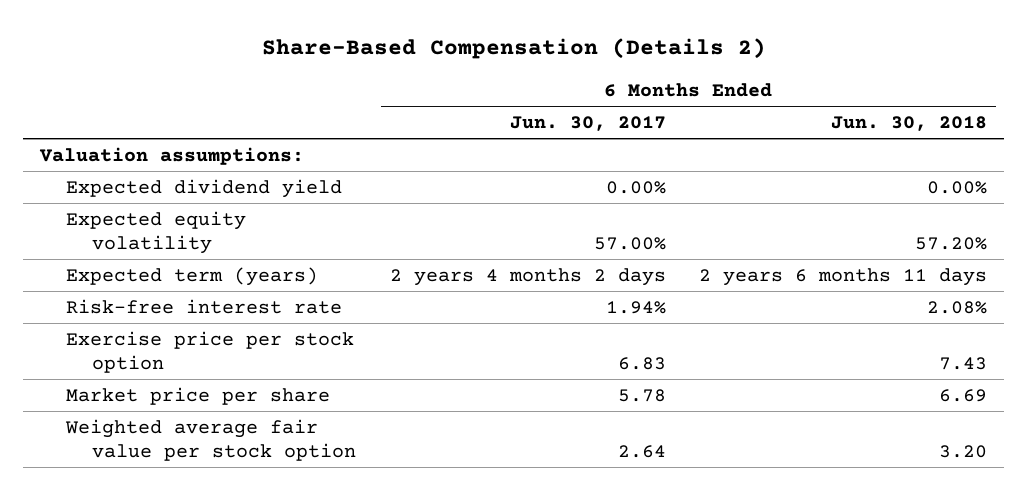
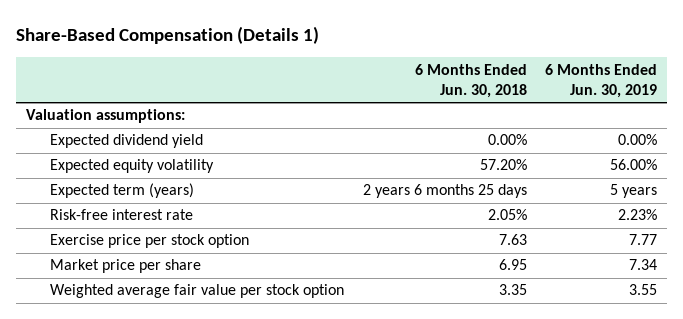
[261,38,766,60] Share-Based Compensation (Details 2) -> [16,26,320,45] Share-Based Compensation (Details 1)
[509,116,666,132] Jun. 30, 2017 -> none
none -> [545,63,658,99] 6 Months Ended Jun. 30, 2019
[699,267,988,286] 2 years 6 months 11 days -> [362,184,527,199] 2 years 6 months 25 days
[927,300,988,314] 2.08% -> [487,209,527,221] 2.05%
[939,357,988,371] 7.43 -> [498,234,527,246] 7.63
[939,388,988,402] 6.69 -> [498,259,527,271] 6.95
[939,445,988,459] 3.20 -> [498,284,527,296] 3.35

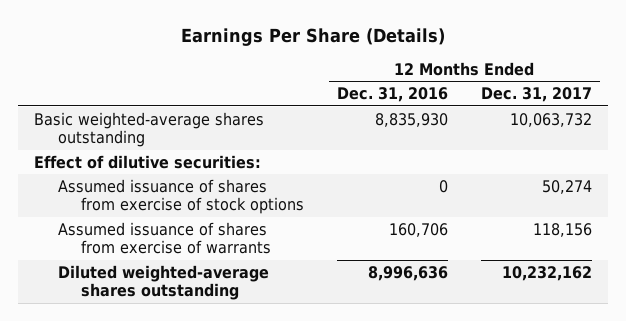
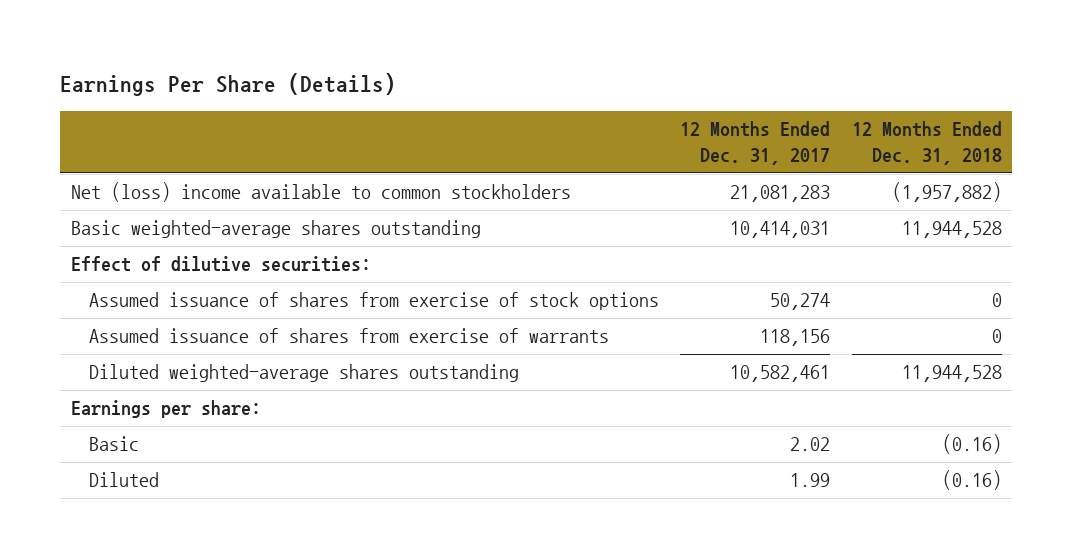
[336,87,448,103] Dec. 31, 2016 -> none
none -> [851,121,1002,165] 12 Months Ended Dec. 31, 2018
none -> [70,182,571,203] Net (loss) income available to common stockholders
[509,112,592,127] 10,063,732 -> [730,221,831,239] 10,414,031
[501,265,592,281] 10,232,162 -> [730,365,831,383] 10,582,461
none -> [70,400,261,419] Earnings per share:
none -> [89,436,140,452] Basic
none -> [89,472,160,488] Diluted

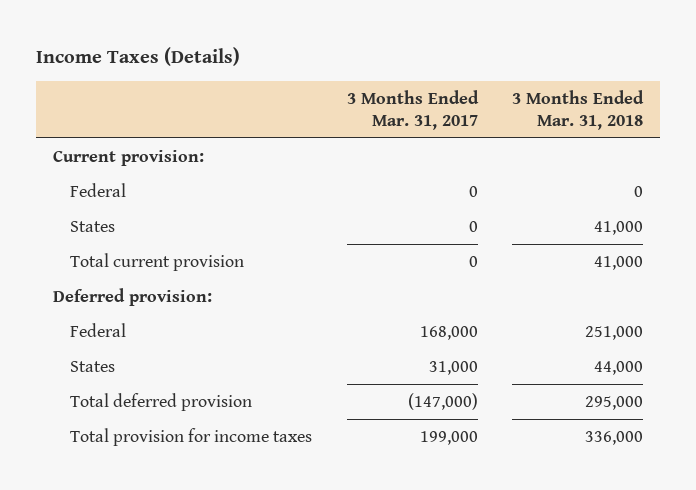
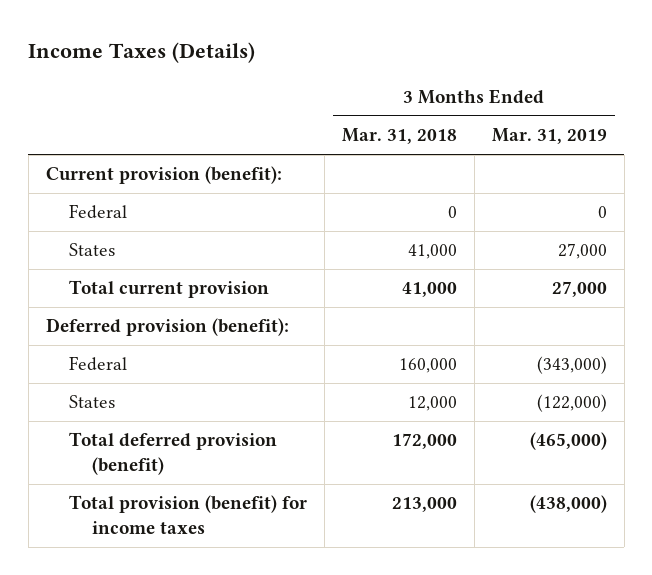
[346,89,479,130] 3 Months Ended Mar. 31, 2017 -> none
none -> [491,128,607,145] Mar. 31, 2019
[53,149,205,166] Current provision: -> [45,166,282,185] Current provision (benefit):
[53,287,213,306] Deferred provision: -> [45,318,289,337] Deferred provision (benefit):
[585,325,644,340] 251,000 -> [398,358,457,374] 160,000
[594,360,644,375] 44,000 -> [407,396,457,412] 12,000
[70,392,253,411] Total deferred provision -> [69,432,278,475] Total deferred provision (benefit)
[585,395,644,410] 295,000 -> [391,433,457,450] 172,000
[70,427,313,446] Total provision for income taxes -> [69,495,308,534] Total provision (benefit) for income taxes
[585,430,644,445] 336,000 -> [391,497,457,513] 213,000

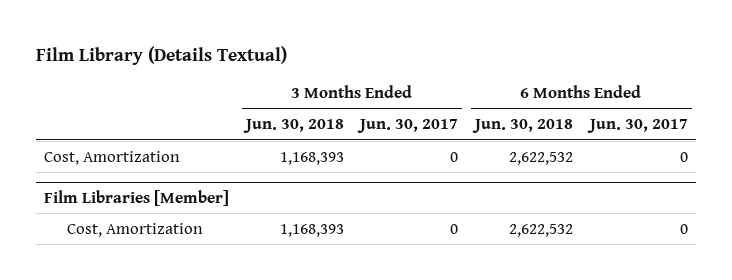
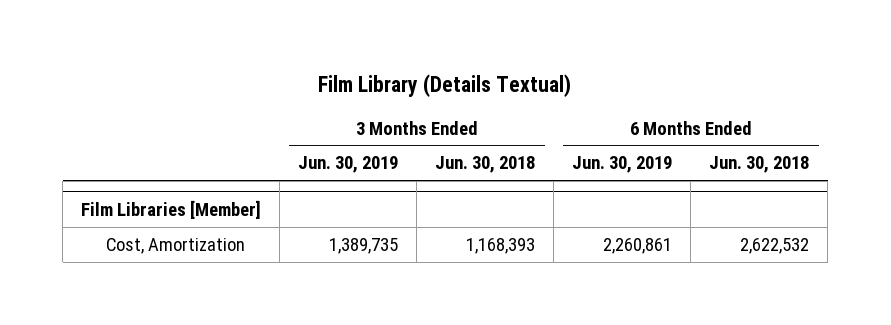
[357,119,459,134] Jun. 30, 2017 -> none
[586,119,688,134] Jun. 30, 2017 -> none
none -> [298,156,399,174] Jun. 30, 2019
none -> [572,156,673,174] Jun. 30, 2019
[44,150,181,165] Cost, Amortization -> none

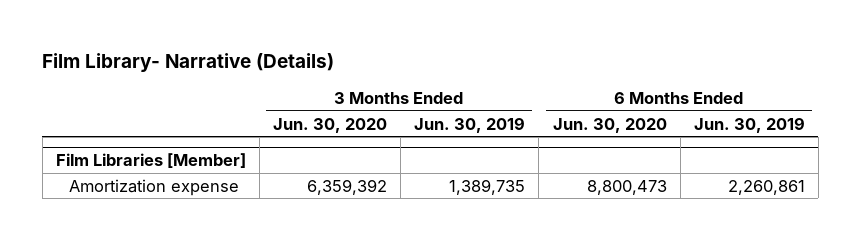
[318,73,572,97] Film Library (Details Textual) -> [42,53,335,73] Film Library- Narrative (Details)
[435,156,536,174] Jun. 30, 2018 -> none
[709,156,810,174] Jun. 30, 2018 -> none
none -> [273,117,388,133] Jun. 30, 2020
none -> [552,117,667,133] Jun. 30, 2020
[105,238,245,255] Cost, Amortization -> [69,178,240,196] Amortization expense

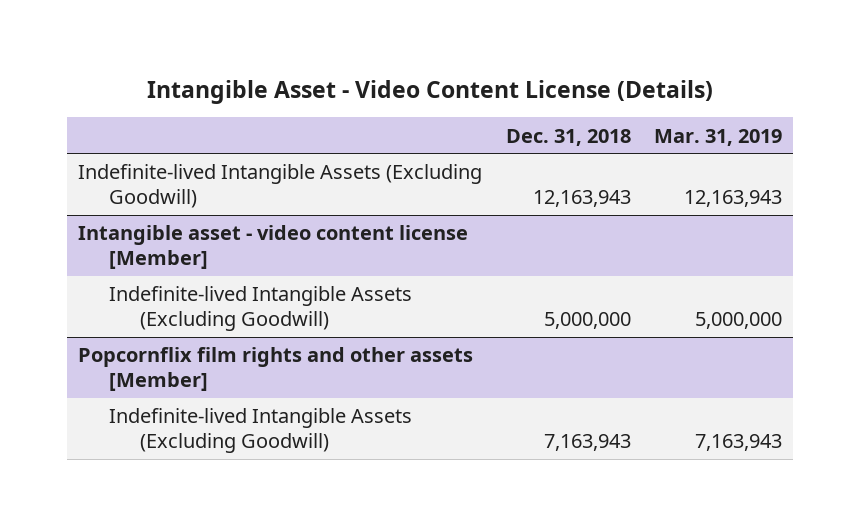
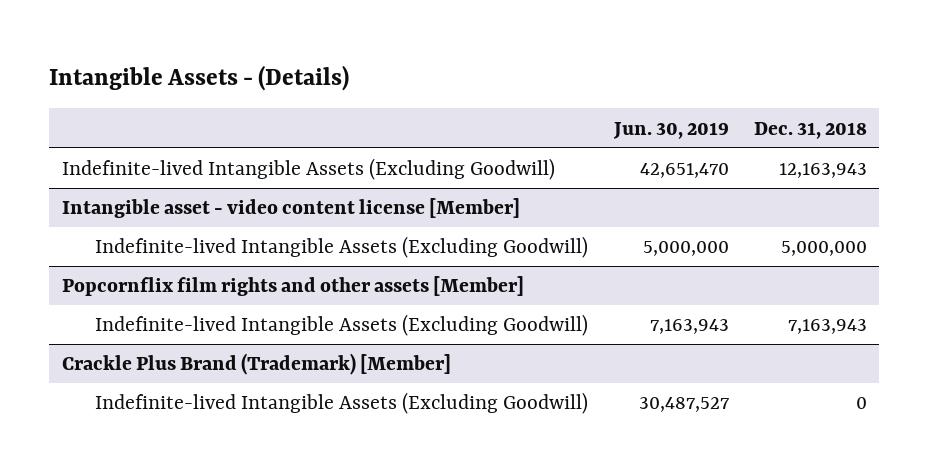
[147,79,714,104] Intangible Asset - Video Content License (Details) -> [49,65,350,92] Intangible Assets - (Details)
[653,128,782,146] Mar. 31, 2019 -> none
none -> [612,121,729,139] Jun. 30, 2019
none -> [61,353,451,376] Crackle Plus Brand (Trademark) [Member]
none -> [95,392,589,415] Indefinite-lived Intangible Assets (Excluding Goodwill)

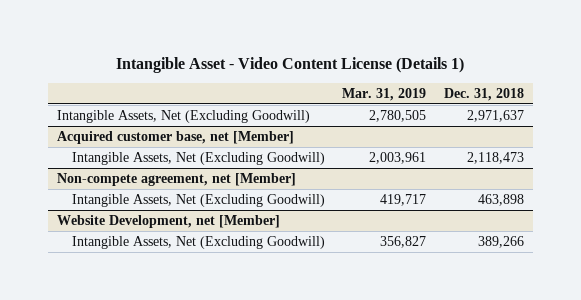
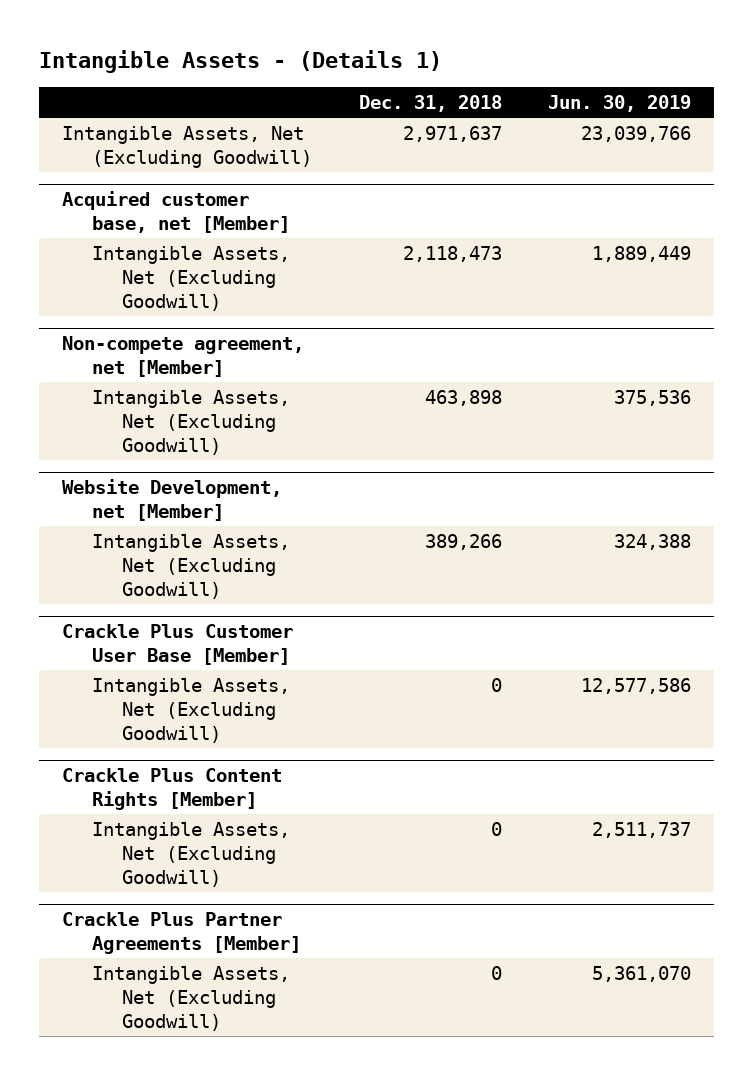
[116,57,465,74] Intangible Asset - Video Content License (Details 1) -> [39,50,443,74] Intangible Assets - (Details 1)
[342,88,427,102] Mar. 31, 2019 -> none
none -> [547,95,691,113] Jun. 30, 2019
none -> [62,623,294,666] Crackle Plus Customer User Base [Member]
none -> [92,677,291,744] Intangible Assets, Net (Excluding Goodwill)
none -> [62,767,283,811] Crackle Plus Content Rights [Member]
none -> [92,821,291,888] Intangible Assets, Net (Excluding Goodwill)
none -> [62,911,302,955] Crackle Plus Partner Agreements [Member]
none -> [92,965,291,1032] Intangible Assets, Net (Excluding Goodwill)

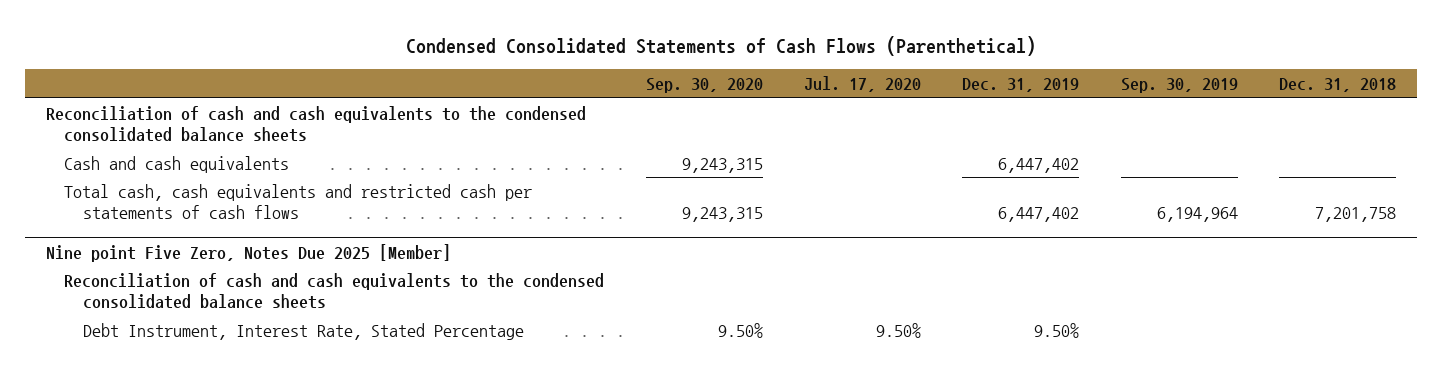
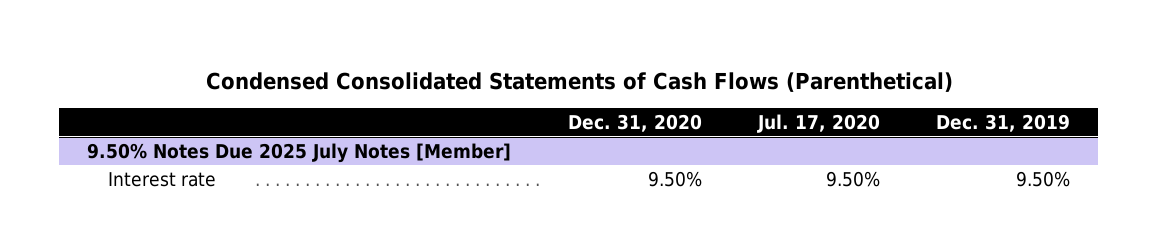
[645,78,763,94] Sep. 30, 2020 -> none
[1120,78,1238,94] Sep. 30, 2019 -> none
[1279,78,1397,93] Dec. 31, 2018 -> none
none -> [567,113,702,132] Dec. 31, 2020
[45,105,586,143] Reconciliation of cash and cash equivalents to the condensed consolidated balance sheets -> none
[64,155,290,173] Cash and cash equivalents -> none
[64,183,533,220] Total cash, cash equivalents and restricted cash per statements of cash flows -> none
[64,272,605,310] Reconciliation of cash and cash equivalents to the condensed consolidated balance sheets -> none
[45,243,451,262] Nine point Five Zero, Notes Due 2025 [Member] -> [87,143,512,164] 9.50% Notes Due 2025 July Notes [Member]
[82,322,524,340] Debt Instrument, Interest Rate, Stated Percentage -> [107,172,216,188] Interest rate

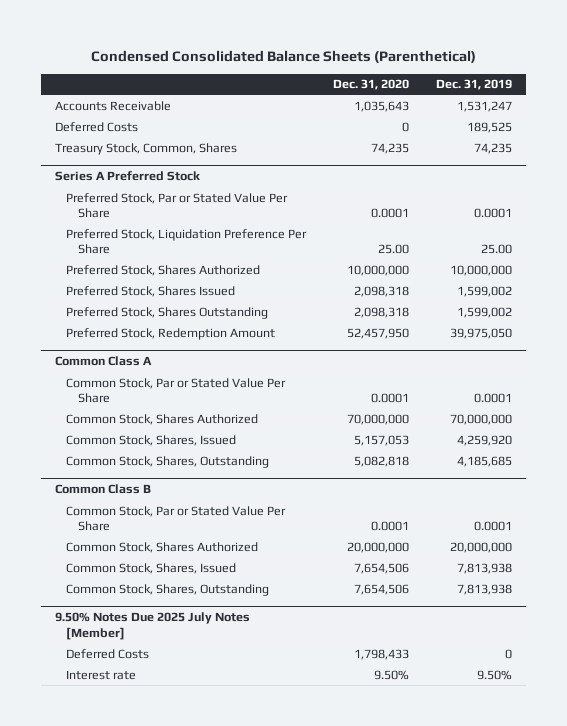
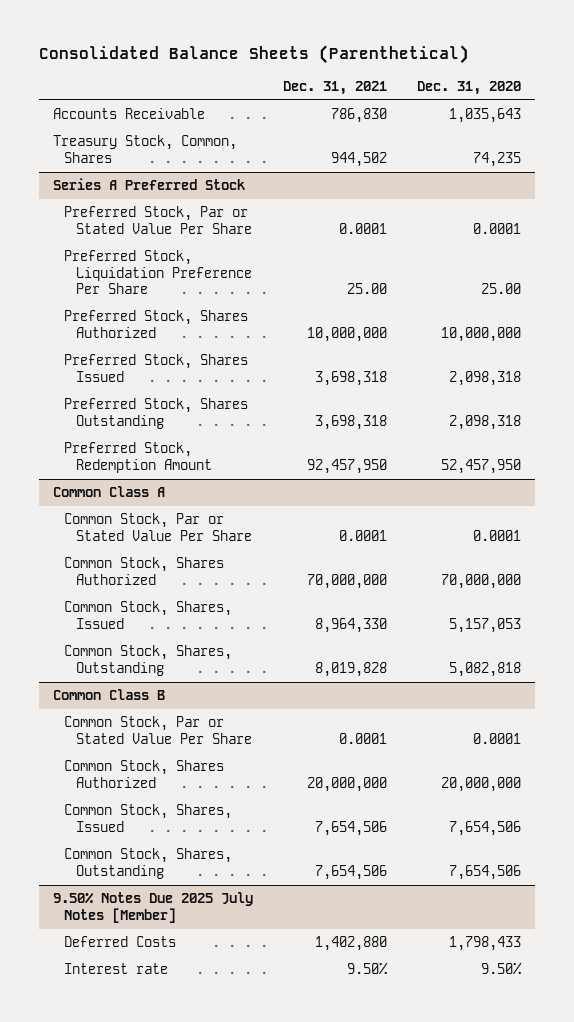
[90,49,476,63] Condensed Consolidated Balance Sheets (Parenthetical) -> [38,45,469,65] Consolidated Balance Sheets (Parenthetical)
[436,79,513,91] Dec. 31, 2019 -> none
none -> [282,80,387,95] Dec. 31, 2021
[54,121,138,132] Deferred Costs -> none

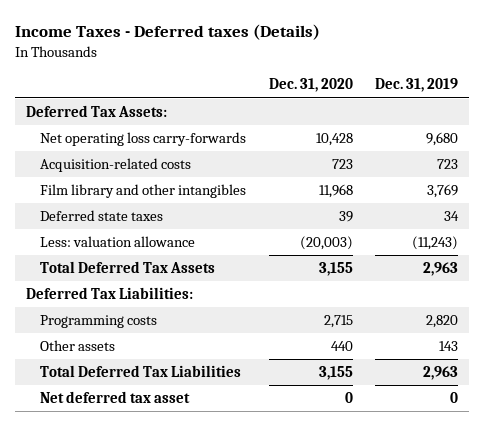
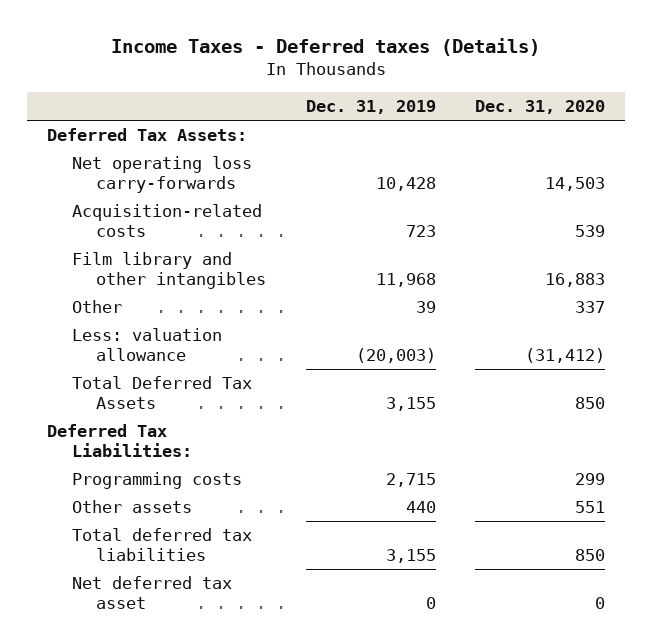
[40,210,164,222] Deferred state taxes -> none
[315,133,353,147] 10,428 -> [545,176,606,191] 14,503
[426,132,459,147] 9,680 -> [375,176,436,191] 10,428
[331,159,353,170] 723 -> [575,224,606,237] 539
[318,184,353,199] 11,968 -> [545,272,606,287] 16,883
[427,184,459,199] 3,769 -> [375,272,436,287] 11,968
none -> [71,300,122,314] Other
[299,236,353,251] (20,003) -> [525,347,606,363] (31,412)
[412,236,459,251] (11,243) -> [355,347,436,363] (20,003)
[318,262,353,277] 3,155 -> [575,396,606,409] 850
[423,262,459,277] 2,963 -> [385,396,436,411] 3,155
[323,315,353,329] 2,715 -> [575,473,606,486] 299
[426,315,459,329] 2,820 -> [385,473,436,488] 2,715
[330,341,353,352] 440 -> [575,501,606,514] 551
[439,341,459,352] 143 -> [405,501,436,514] 440
[40,365,242,378] Total Deferred Tax Liabilities -> [71,528,252,561] Total deferred tax liabilities
[318,366,353,381] 3,155 -> [575,548,606,561] 850
[423,366,459,381] 2,963 -> [385,548,436,563] 3,155

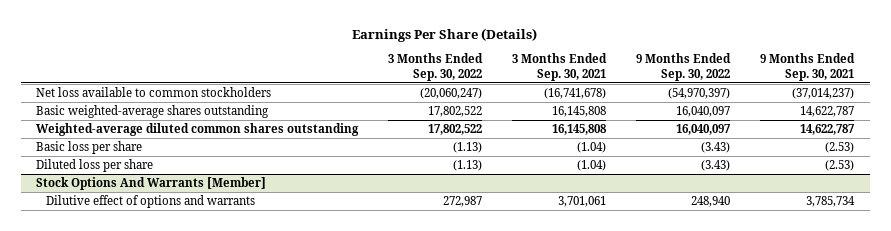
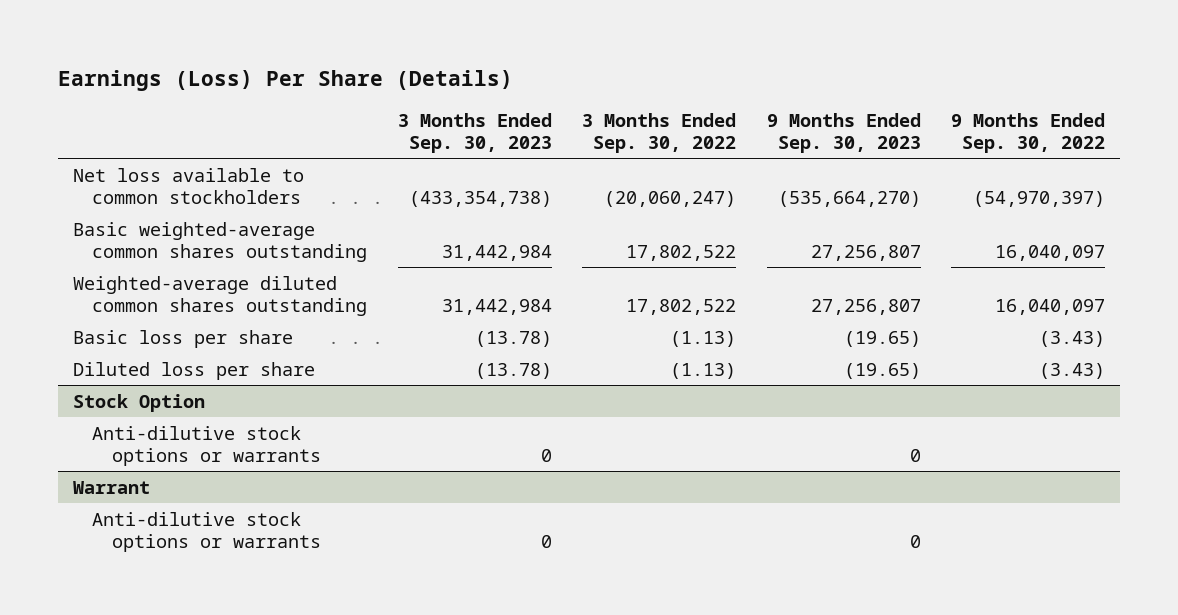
[352,27,538,42] Earnings Per Share (Details) -> [57,69,513,91] Earnings (Loss) Per Share (Details)
[512,53,608,81] 3 Months Ended Sep. 30, 2021 -> none
[760,53,856,81] 9 Months Ended Sep. 30, 2021 -> none
none -> [397,112,552,153] 3 Months Ended Sep. 30, 2023
none -> [766,112,921,153] 9 Months Ended Sep. 30, 2023
[36,105,270,119] Basic weighted-average shares outstanding -> [72,221,368,262] Basic weighted-average common shares outstanding
[36,177,267,191] Stock Options And Warrants [Member] -> none
[46,195,256,209] Dilutive effect of options and warrants -> none
none -> [72,393,205,412] Stock Option
none -> [92,425,322,466] Anti-dilutive stock options or warrants
none -> [72,480,150,494] Warrant
none -> [92,511,322,552] Anti-dilutive stock options or warrants

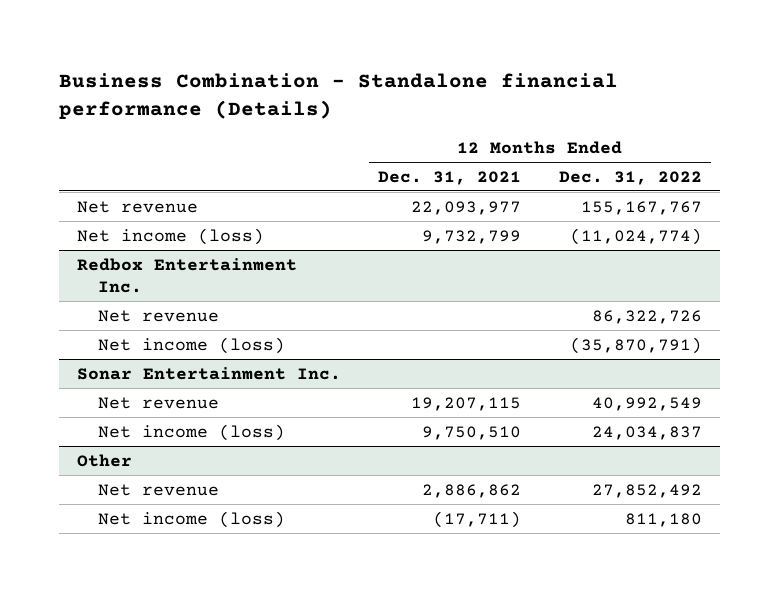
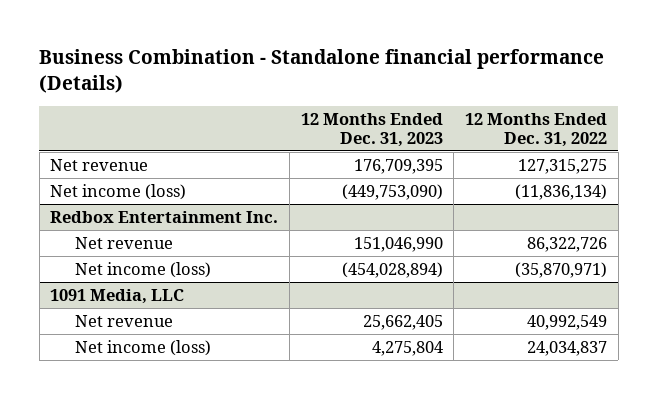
[378,170,522,185] Dec. 31, 2021 -> none
none -> [300,113,443,147] 12 Months Ended Dec. 31, 2023
[580,200,702,215] 155,167,767 -> [517,158,607,174] 127,315,275
[569,227,702,245] (11,024,774) -> [514,183,607,200] (11,836,134)
[77,366,342,380] Sonar Entertainment Inc. -> none
[569,336,702,354] (35,870,791) -> [514,261,607,278] (35,870,971)
none -> [50,288,185,304] 1091 Media, LLC
[77,453,133,467] Other -> none
[97,483,219,496] Net revenue -> none
[97,510,285,528] Net income (loss) -> none

